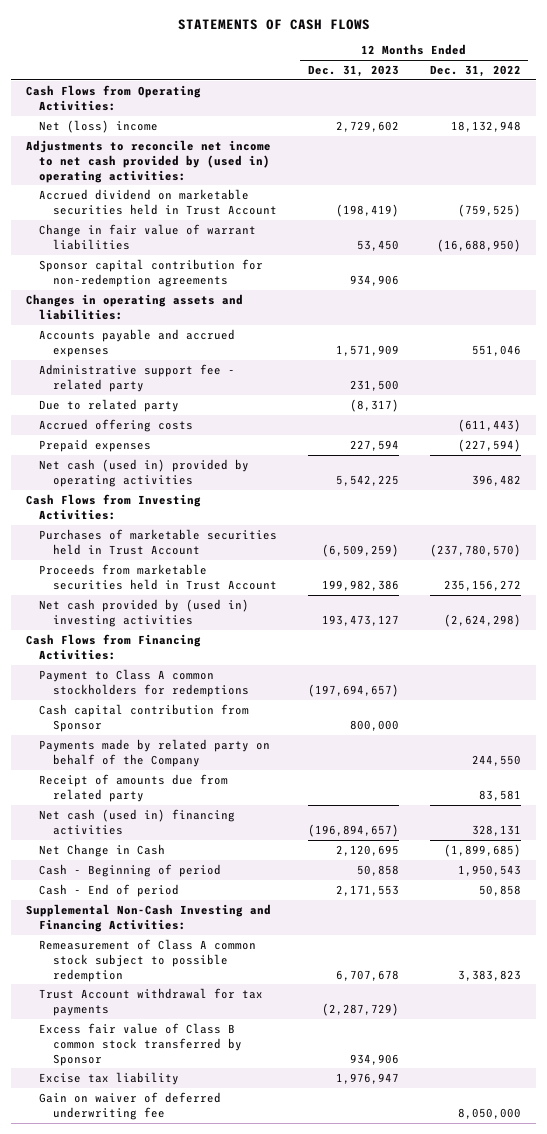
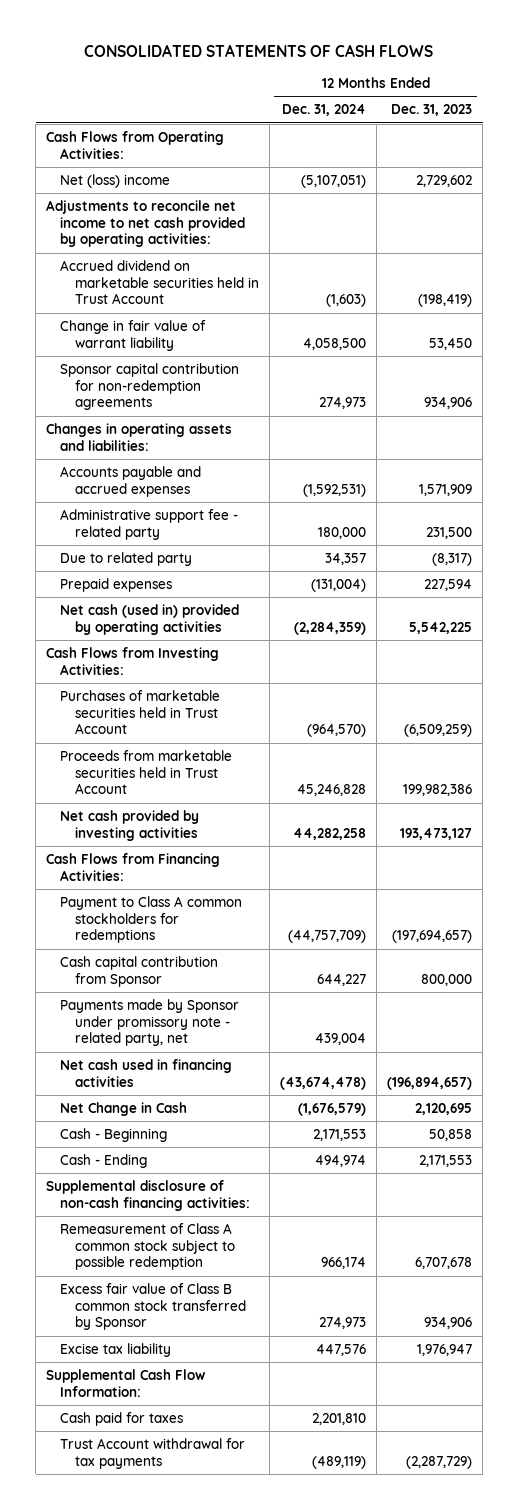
[177,18,370,30] STATEMENTS OF CASH FLOWS -> [84,43,434,57] CONSOLIDATED STATEMENTS OF CASH FLOWS
[429,65,521,78] Dec. 31, 2022 -> none
none -> [281,104,366,117] Dec. 31, 2024
[26,139,272,183] Adjustments to reconcile net income to net cash provided by (used in) operating activities: -> [46,199,246,248] Adjustments to reconcile net income to net cash provided by operating activities:
[39,223,257,250] Change in fair value of warrant liabilities -> [60,319,207,351] Change in fair value of warrant liability
[39,418,194,432] Accrued offering costs -> none
[39,598,250,627] Net cash provided by (used in) investing activities -> [60,809,200,841] Net cash provided by investing activities
[39,738,271,767] Payments made by related party on behalf of the Company -> none
[39,773,229,802] Receipt of amounts due from related party -> none
none -> [60,998,240,1047] Payments made by Sponsor under promissory note - related party, net
[39,808,236,835] Net cash (used in) financing activities -> [60,1058,233,1087] Net cash used in financing activities
[39,863,222,877] Cash - Beginning of period -> [60,1127,168,1142] Cash - Beginning
[39,883,180,897] Cash - End of period -> [60,1153,148,1168] Cash - Ending
[26,903,272,932] Supplemental Non-Cash Investing and Financing Activities: -> [46,1179,251,1211] Supplemental disclosure of non-cash financing activities:
[39,1091,222,1120] Gain on waiver of deferred underwriting fee -> none
none -> [46,1368,206,1397] Supplemental Cash Flow Information:
none -> [60,1411,184,1426] Cash paid for taxes
[39,987,264,1016] Trust Account withdrawal for tax payments -> [60,1437,246,1469] Trust Account withdrawal for tax payments

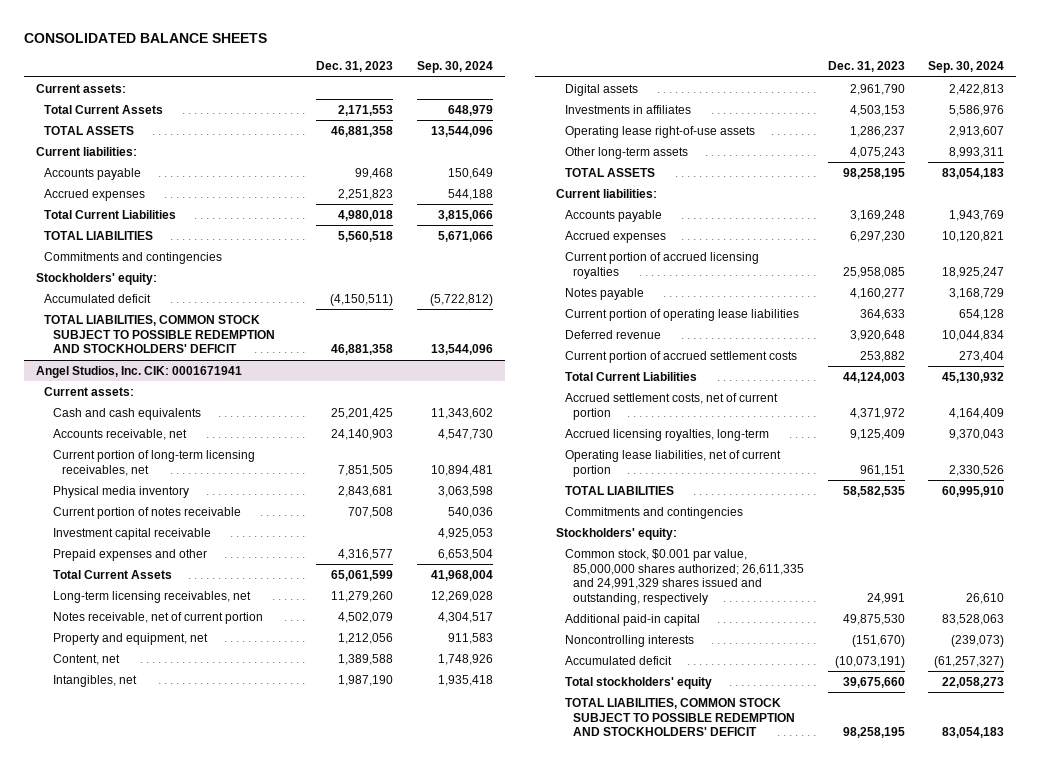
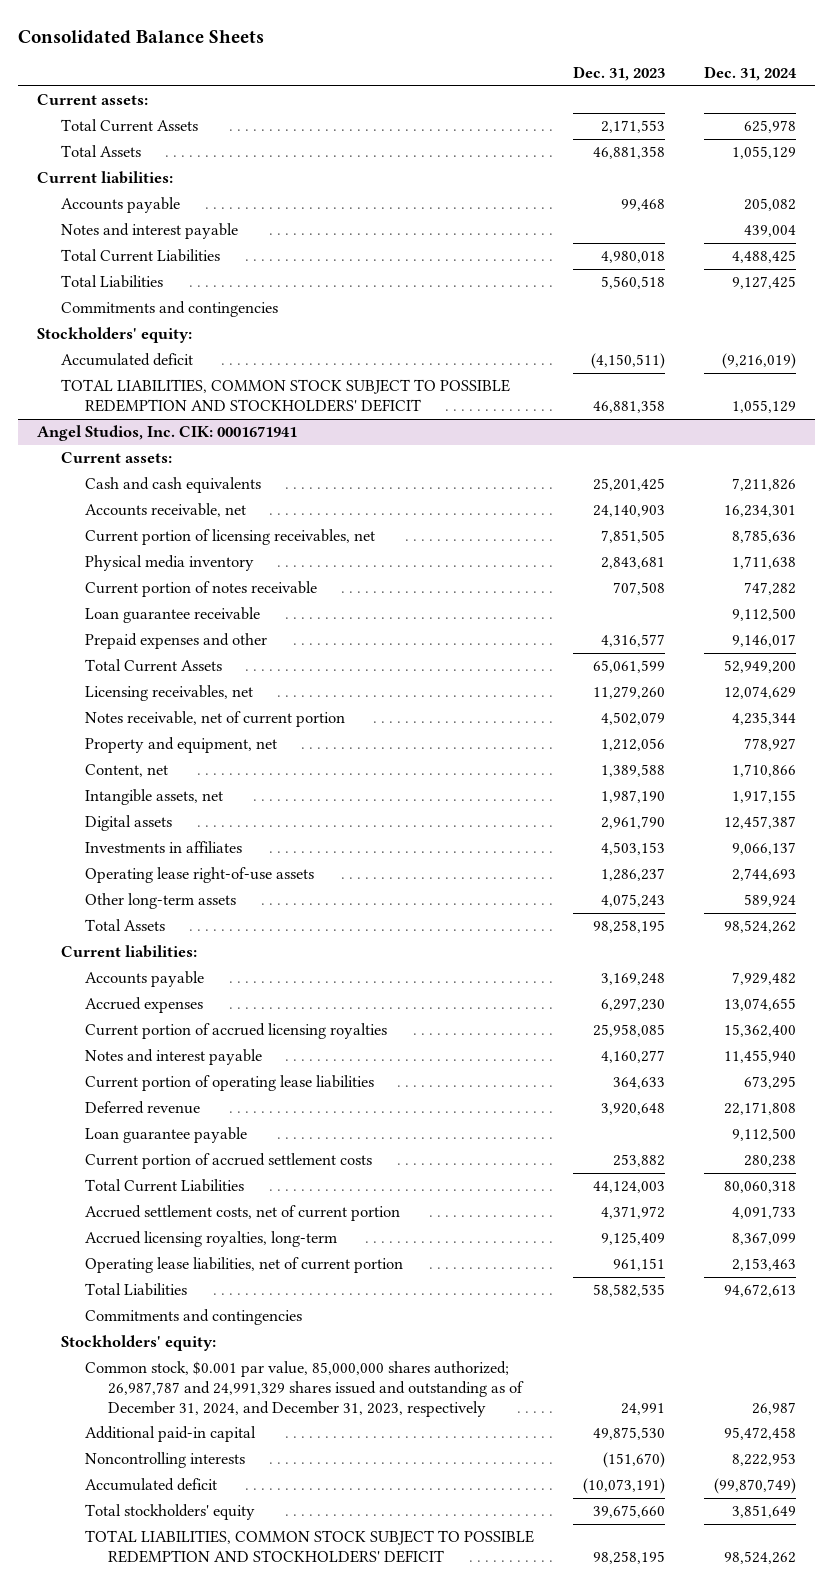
[24,32,268,43] CONSOLIDATED BALANCE SHEETS -> [17,30,264,45] Consolidated Balance Sheets
[417,61,494,74] Sep. 30, 2024 -> none
none -> [703,65,797,81] Dec. 31, 2024
[44,125,135,135] TOTAL ASSETS -> [60,145,141,158] Total Assets
[44,188,146,201] Accrued expenses -> none
none -> [60,223,238,240] Notes and interest payable
[44,230,154,240] TOTAL LIABILITIES -> [60,275,163,289] Total Liabilities
[53,449,256,476] Current portion of long-term licensing receivables, net -> [84,529,375,546] Current portion of licensing receivables, net
[53,527,212,540] Investment capital receivable -> none
none -> [84,607,260,624] Loan guarantee receivable
[53,590,252,603] Long-term licensing receivables, net -> [84,685,253,702] Licensing receivables, net
[53,674,138,687] Intangibles, net -> [84,789,223,806] Intangible assets, net
[564,167,655,177] TOTAL ASSETS -> [84,919,165,932] Total Assets
[564,287,644,300] Notes payable -> [84,1049,262,1066] Notes and interest payable
none -> [84,1127,247,1144] Loan guarantee payable
[564,485,674,495] TOTAL LIABILITIES -> [84,1283,187,1297] Total Liabilities
[564,548,805,605] Common stock, $0.001 par value, 85,000,000 shares authorized; 26,611,335 and 24,991,329 shares issued and outstanding, respectively -> [84,1361,525,1417] Common stock, $0.001 par value, 85,000,000 shares authorized; 26,987,787 and 24,991,329 shares issued and outstanding as of December 31, 2024, and December 31, 2023, respectively

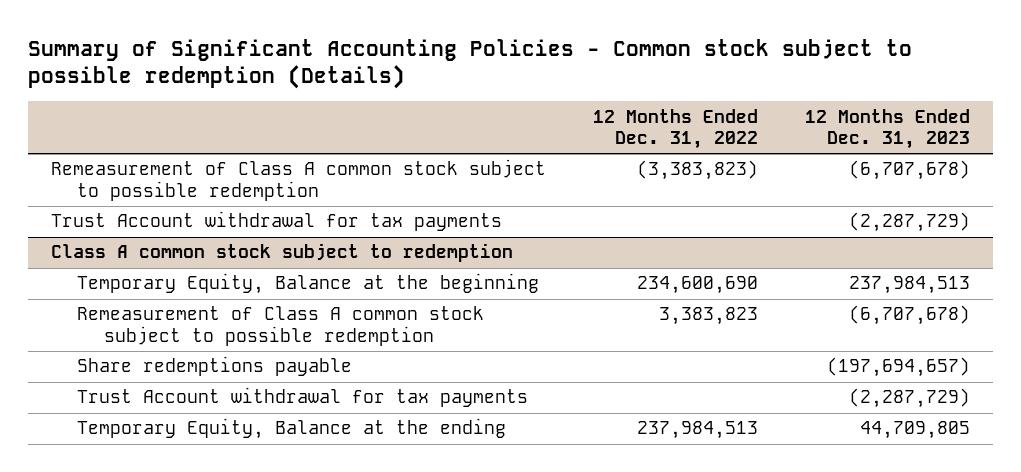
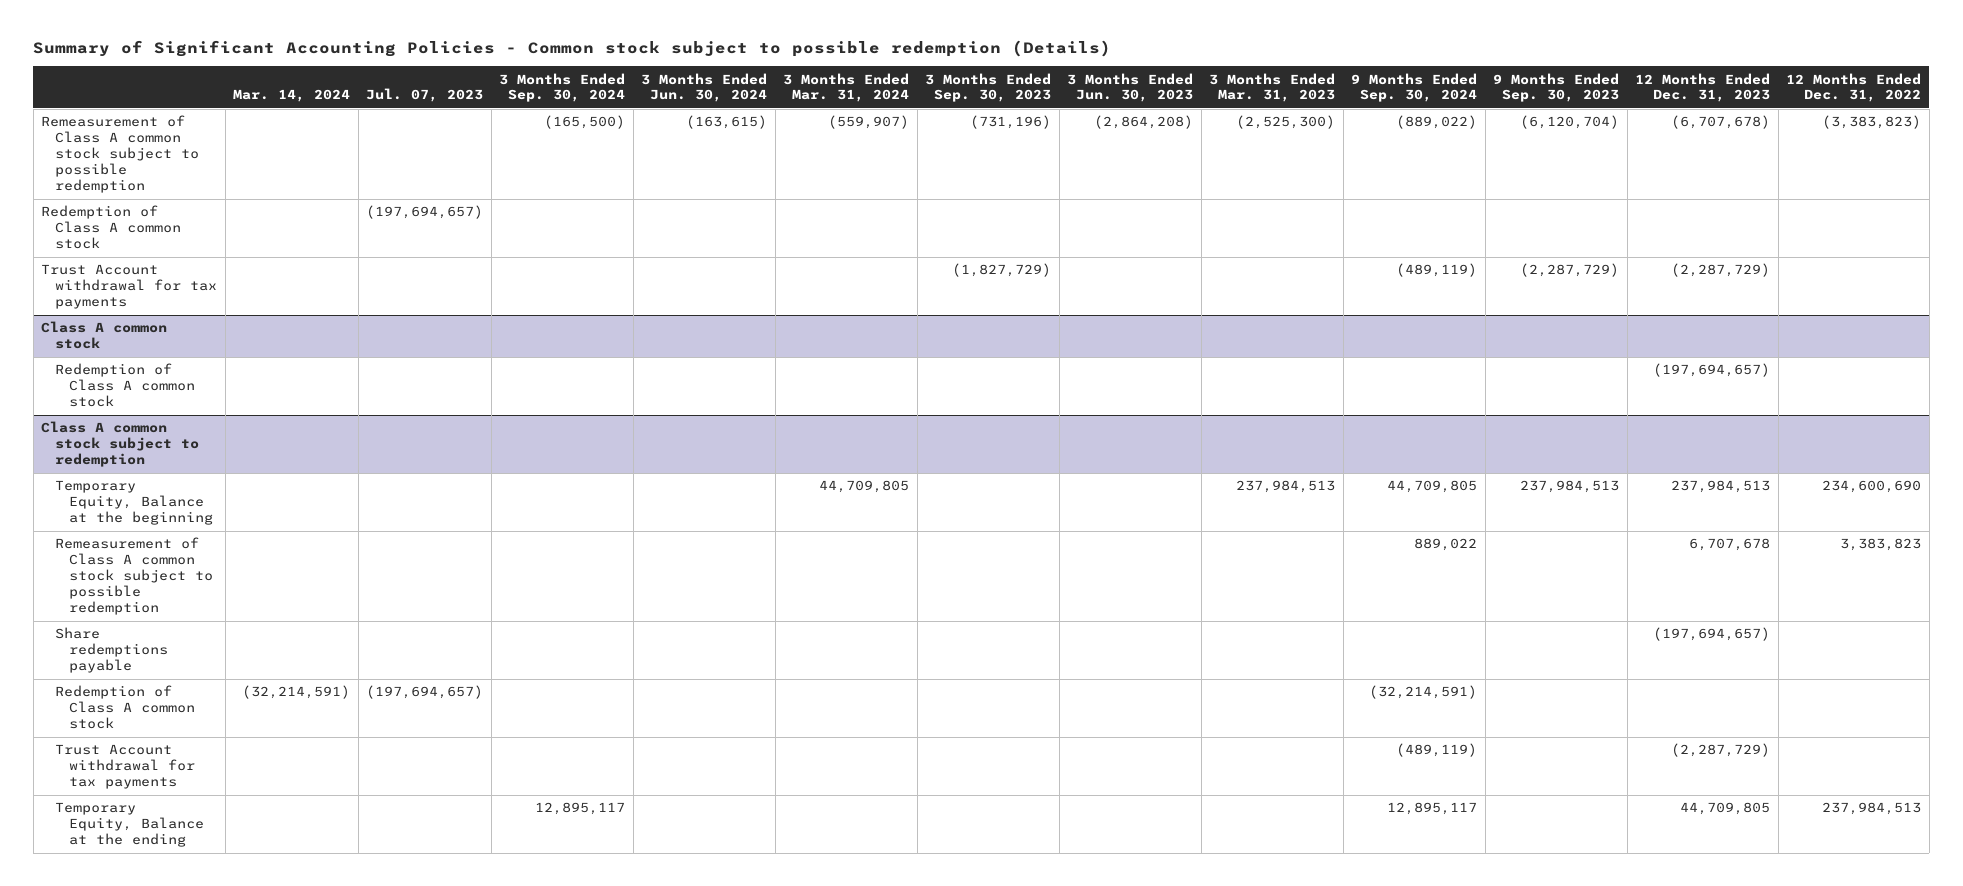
none -> [233,89,351,103] Mar. 14, 2024
none -> [366,88,484,103] Jul. 07, 2023
none -> [499,72,626,103] 3 Months Ended Sep. 30, 2024
none -> [641,72,768,103] 3 Months Ended Jun. 30, 2024
none -> [783,72,910,103] 3 Months Ended Mar. 31, 2024
none -> [925,72,1052,103] 3 Months Ended Sep. 30, 2023
none -> [1067,72,1194,103] 3 Months Ended Jun. 30, 2023
none -> [1209,72,1336,103] 3 Months Ended Mar. 31, 2023
none -> [1351,72,1478,103] 9 Months Ended Sep. 30, 2024
none -> [1493,72,1620,103] 9 Months Ended Sep. 30, 2023
none -> [41,205,182,250] Redemption of Class A common stock
none -> [41,321,168,350] Class A common stock
none -> [55,363,196,408] Redemption of Class A common stock
[848,305,970,326] (6,707,678) -> [1689,538,1771,552] 6,707,678
none -> [55,685,196,730] Redemption of Class A common stock

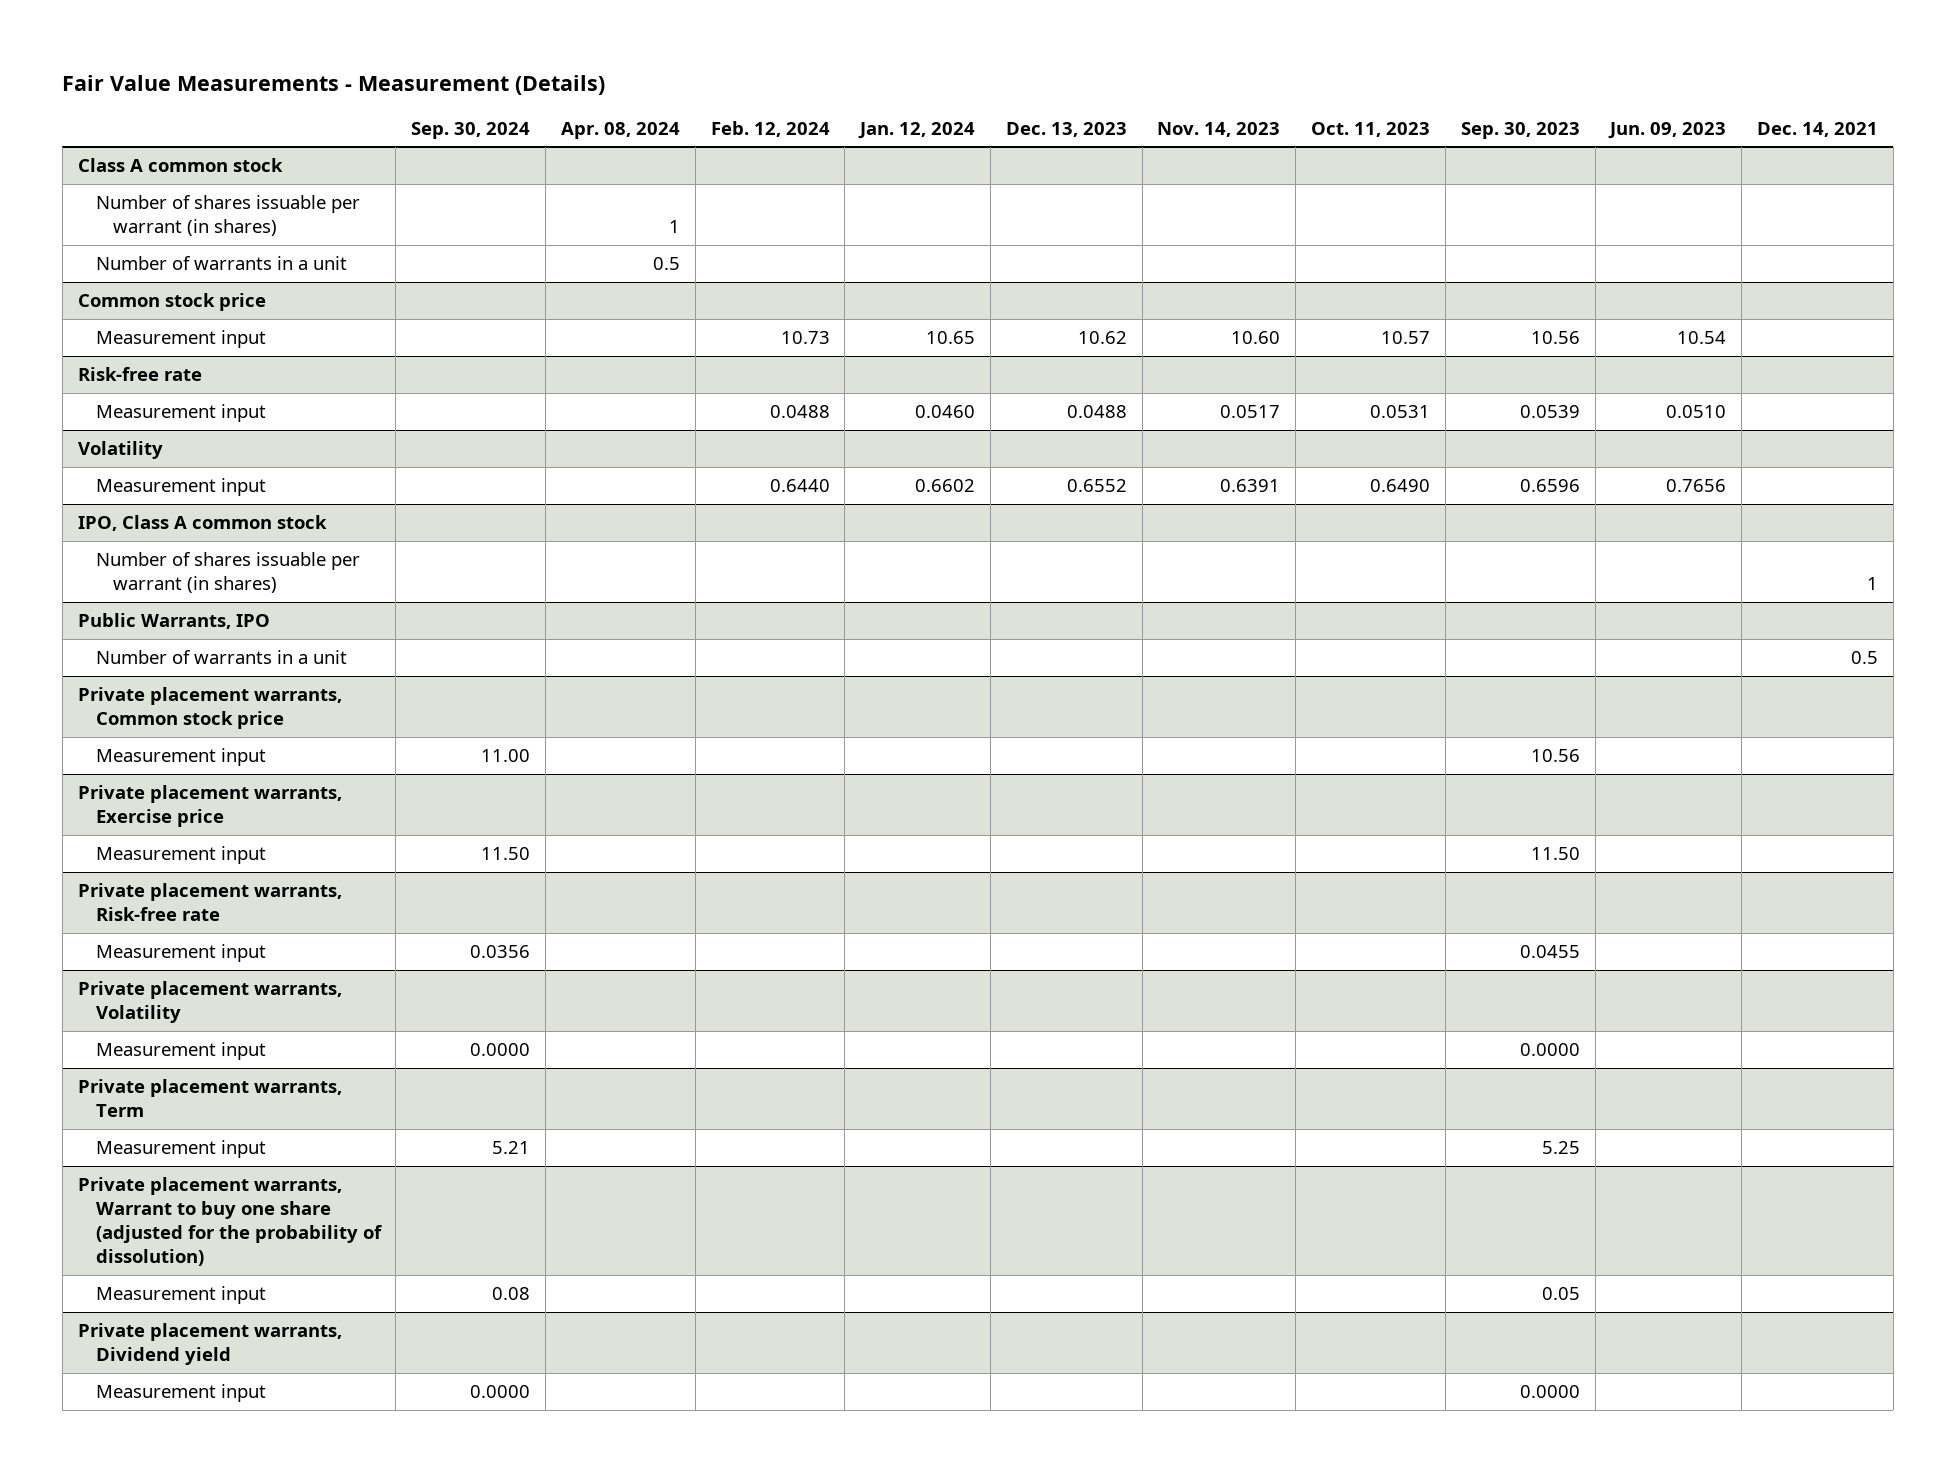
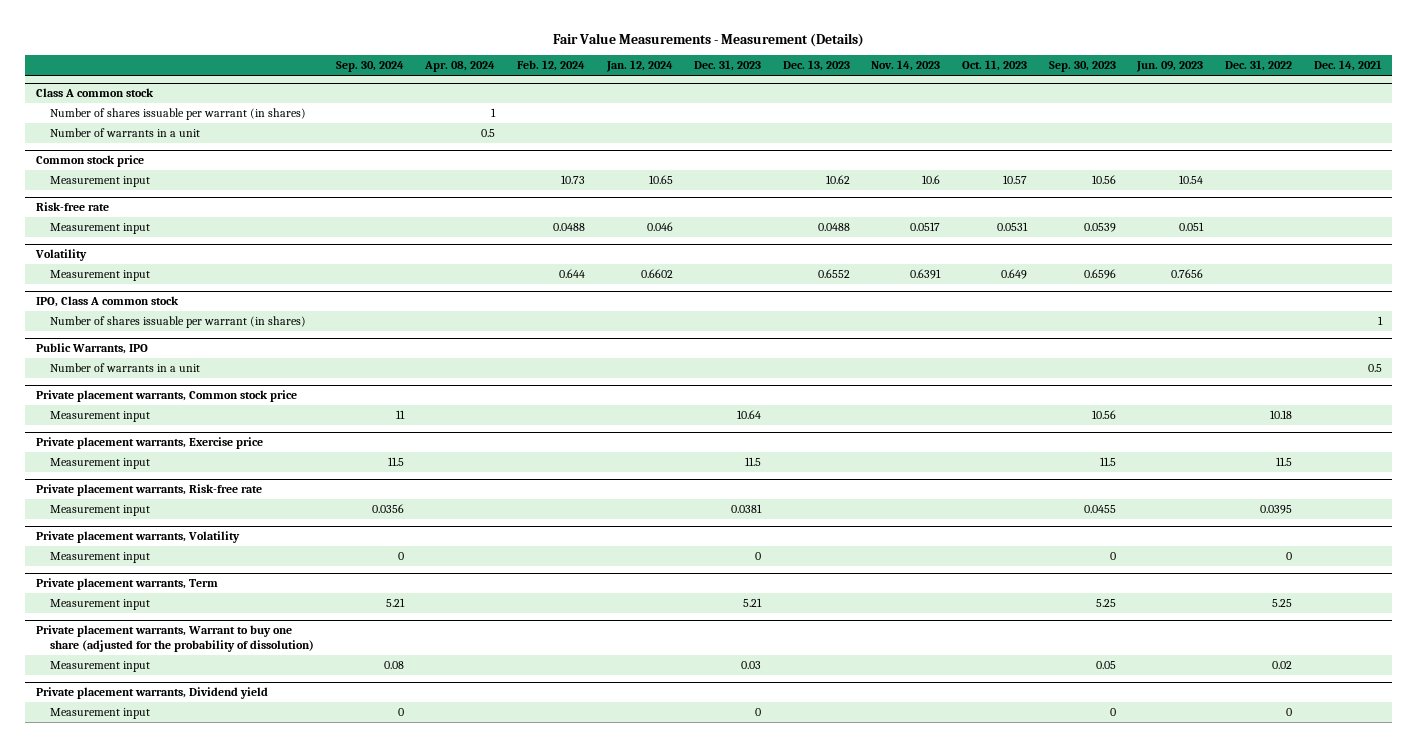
none -> [694,60,762,72] Dec. 31, 2023
none -> [1224,60,1292,72] Dec. 31, 2022
[1231,330,1281,344] 10.60 -> [922,175,941,185] 10.6
[915,404,976,418] 0.0460 -> [646,222,673,232] 0.046
[1666,404,1727,418] 0.0510 -> [1179,222,1205,232] 0.051
[769,478,830,492] 0.6440 -> [558,269,585,279] 0.644
[1370,478,1431,492] 0.6490 -> [1001,269,1028,280] 0.649
[481,748,531,762] 11.00 -> [395,410,405,420] 11
[481,846,531,860] 11.50 -> [387,457,404,467] 11.5
[1530,846,1580,860] 11.50 -> [1099,457,1116,467] 11.5
[470,1042,531,1056] 0.0000 -> [397,552,404,561] 0
[1519,1042,1580,1056] 0.0000 -> [1109,552,1116,561] 0
[470,1384,531,1398] 0.0000 -> [397,708,404,717] 0
[1519,1384,1580,1398] 0.0000 -> [1109,708,1116,717] 0

